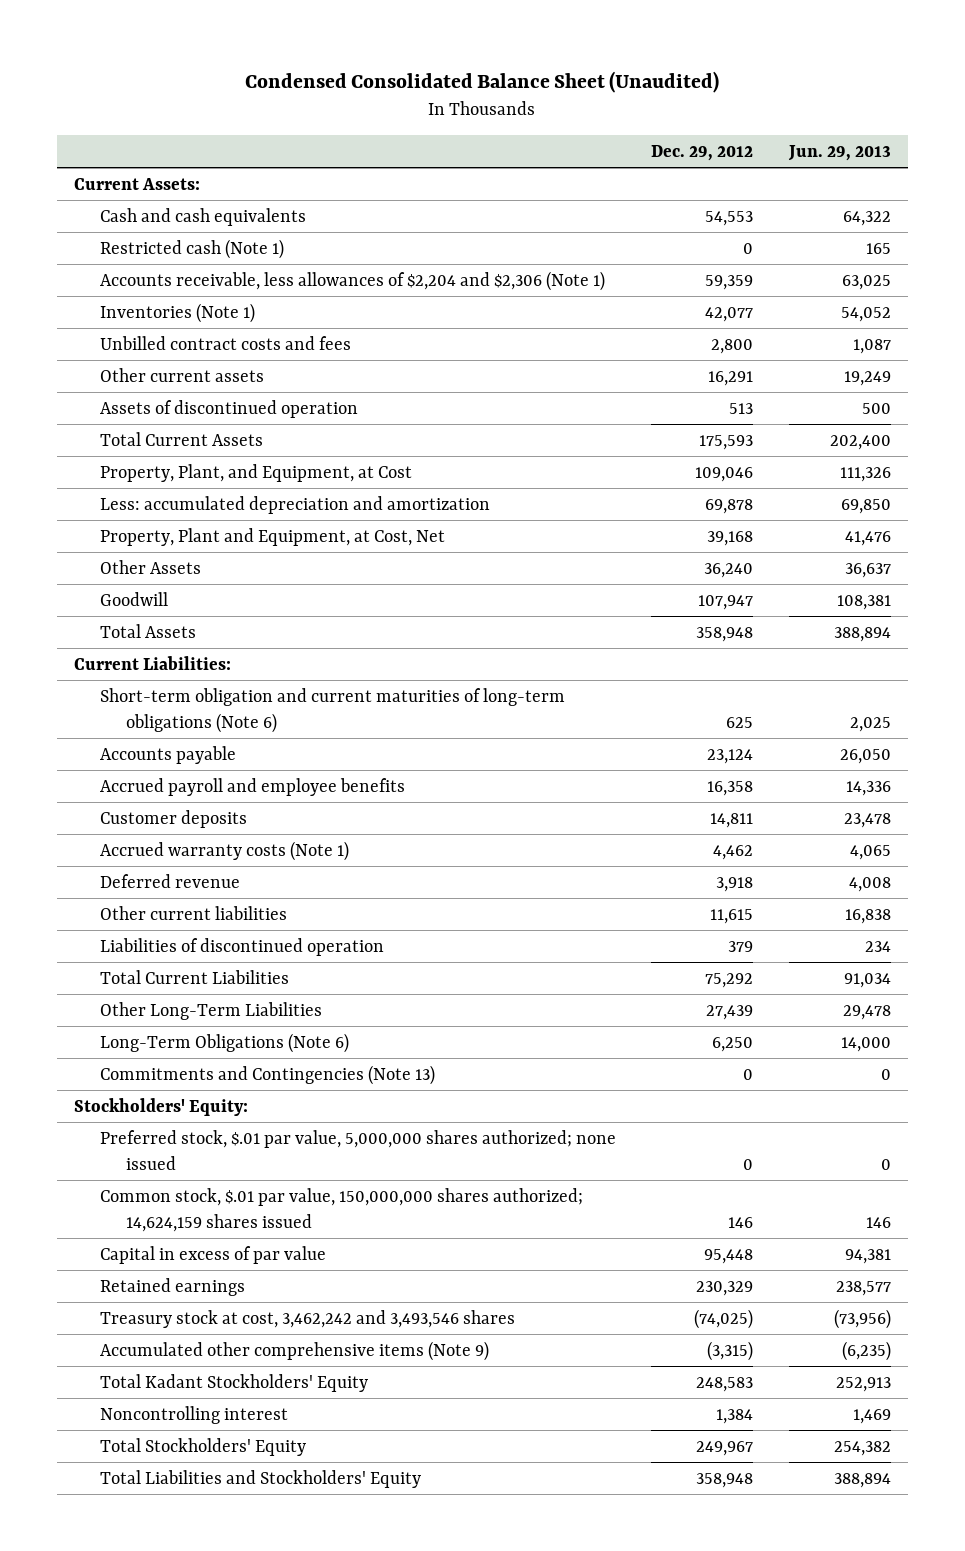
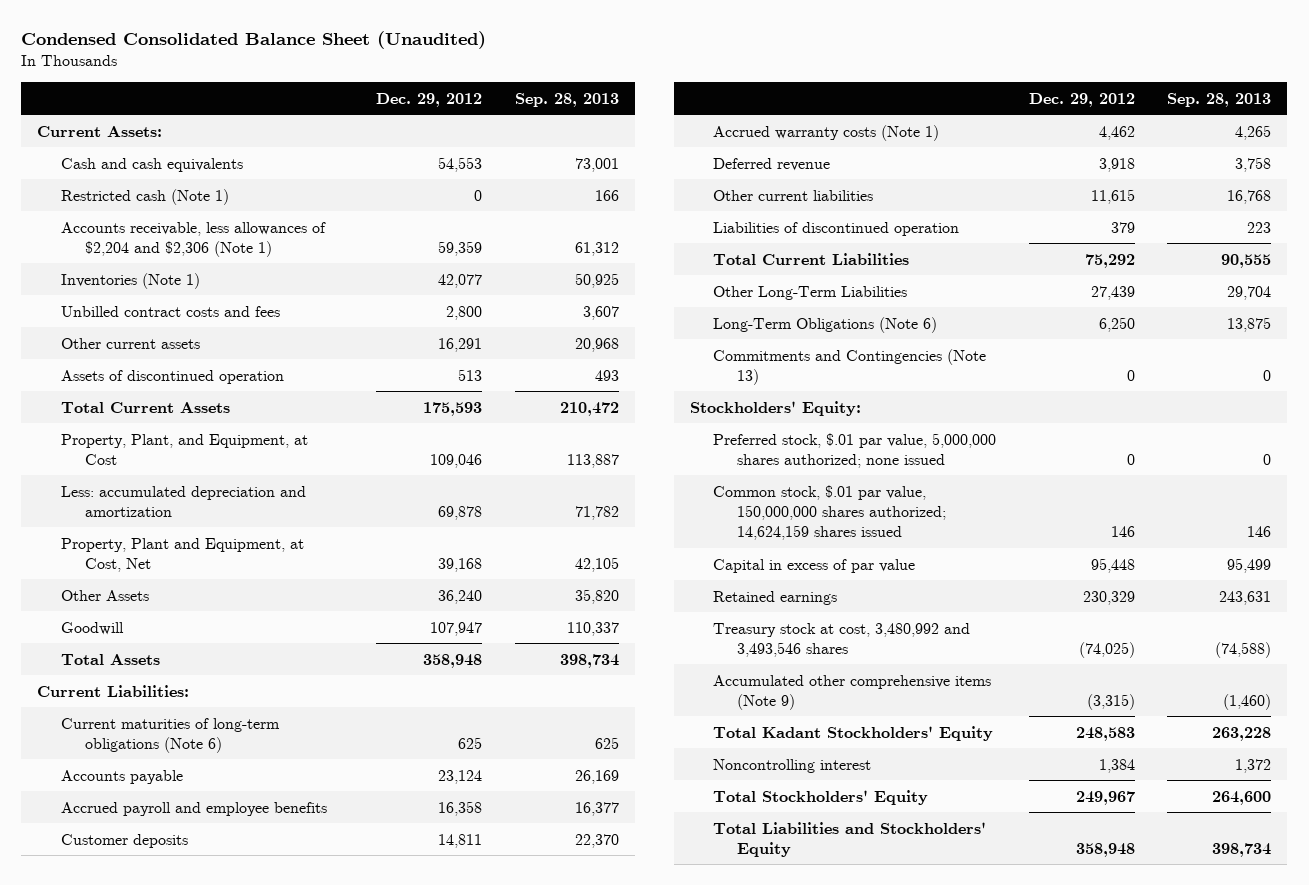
[787,144,891,161] Jun. 29, 2013 -> none
none -> [514,92,619,107] Sep. 28, 2013
[100,687,566,733] Short-term obligation and current maturities of long-term obligations (Note 6) -> [61,717,281,753] Current maturities of long-term obligations (Note 6)
[100,1309,516,1328] Treasury stock at cost, 3,462,242 and 3,493,546 shares -> [713,622,971,657] Treasury stock at cost, 3,480,992 and 3,493,546 shares

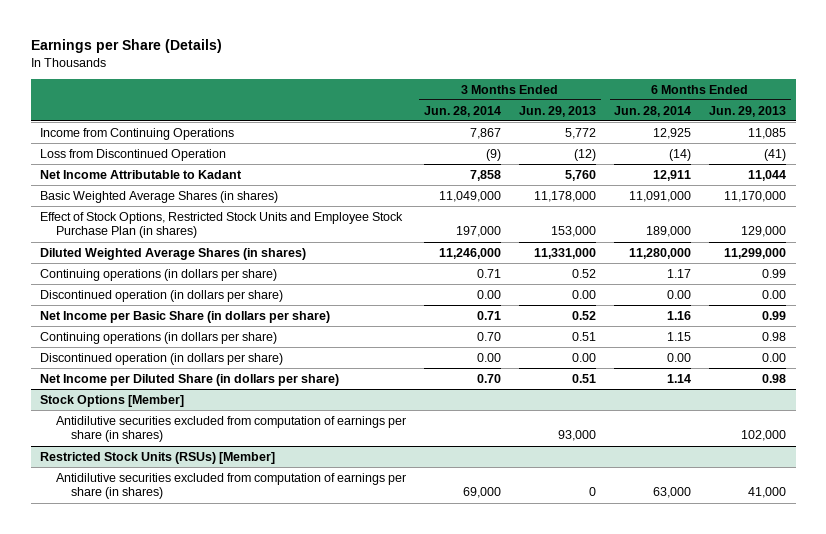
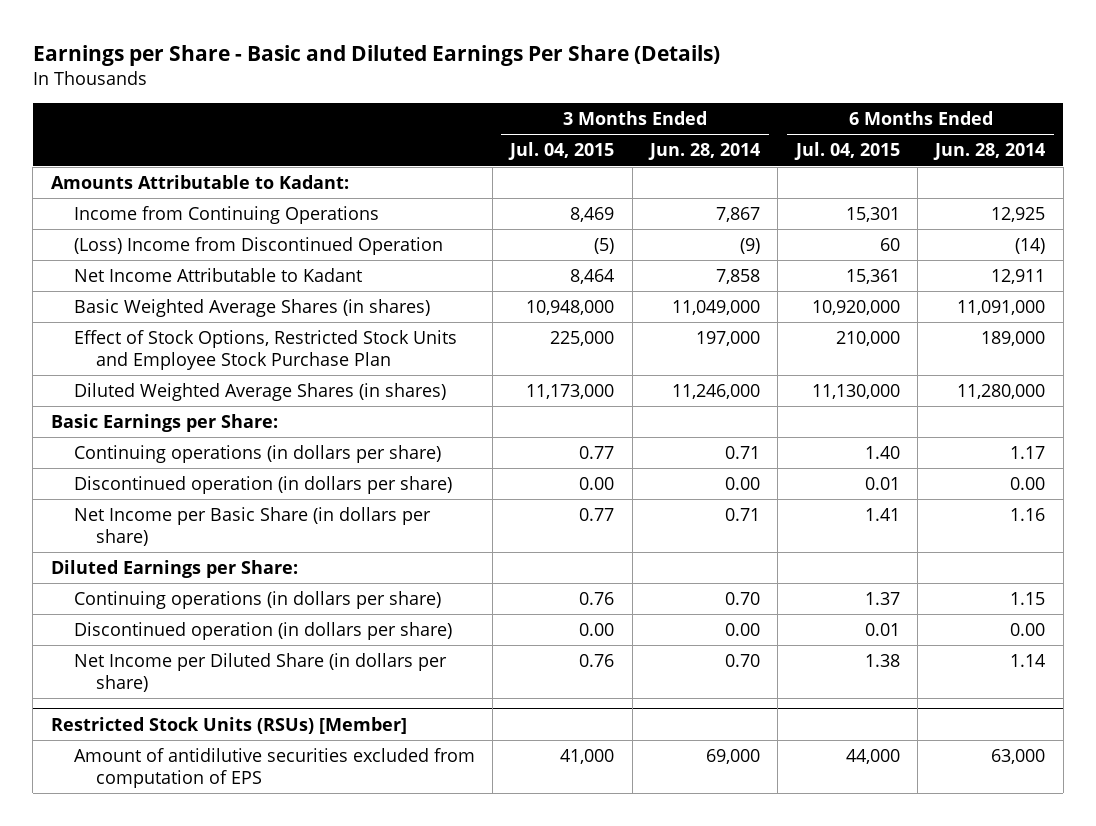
[30,38,222,53] Earnings per Share (Details) -> [32,44,720,66] Earnings per Share - Basic and Diluted Earnings Per Share (Details)
[519,105,597,117] Jun. 29, 2013 -> none
[709,105,787,117] Jun. 29, 2013 -> none
none -> [508,142,615,161] Jul. 04, 2015
none -> [793,142,900,161] Jul. 04, 2015
none -> [50,175,349,190] Amounts Attributable to Kadant:
[39,148,226,161] Loss from Discontinued Operation -> [73,237,443,256] (Loss) Income from Discontinued Operation
[39,211,403,239] Effect of Stock Options, Restricted Stock Units and Employee Stock Purchase Plan (in shares) -> [73,330,457,370] Effect of Stock Options, Restricted Stock Units and Employee Stock Purchase Plan
none -> [50,414,278,433] Basic Earnings per Share:
none -> [50,560,298,579] Diluted Earnings per Share:
[39,394,184,407] Stock Options [Member] -> none
[55,415,406,443] Antidilutive securities excluded from computation of earnings per share (in shares) -> none
[55,472,406,500] Antidilutive securities excluded from computation of earnings per share (in shares) -> [73,748,475,788] Amount of antidilutive securities excluded from computation of EPS

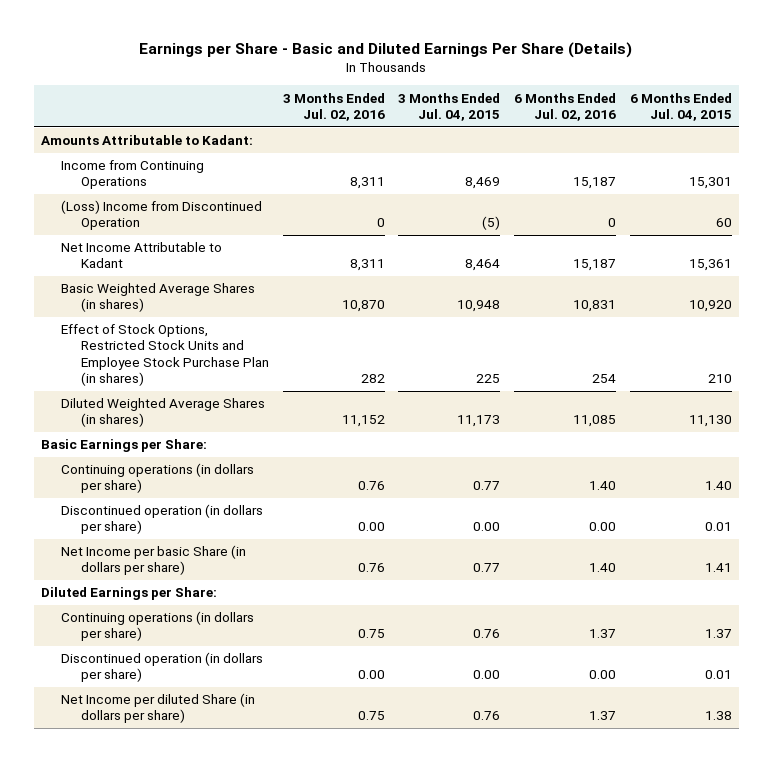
[647,143,760,161] Jun. 28, 2014 -> none
[933,143,1046,161] Jun. 28, 2014 -> none
none -> [282,92,385,121] 3 Months Ended Jul. 02, 2016
none -> [514,92,617,121] 6 Months Ended Jul. 02, 2016
[526,300,615,316] 10,948,000 -> [457,300,501,313] 10,948
[811,300,900,316] 10,920,000 -> [688,300,732,313] 10,920
[73,330,457,370] Effect of Stock Options, Restricted Stock Units and Employee Stock Purchase Plan -> [60,324,269,386] Effect of Stock Options, Restricted Stock Units and Employee Stock Purchase Plan (in shares)
[550,331,615,347] 225,000 -> [476,373,501,383] 225
[835,331,900,347] 210,000 -> [707,373,732,383] 210
[526,384,615,400] 11,173,000 -> [457,415,501,428] 11,173
[811,384,900,400] 11,130,000 -> [688,415,732,428] 11,130
[73,507,431,546] Net Income per Basic Share (in dollars per share) -> [60,545,246,576] Net Income per basic Share (in dollars per share)
[50,716,407,734] Restricted Stock Units (RSUs) [Member] -> none
[73,748,475,788] Amount of antidilutive securities excluded from computation of EPS -> none
[73,653,447,692] Net Income per Diluted Share (in dollars per share) -> [60,693,255,724] Net Income per diluted Share (in dollars per share)

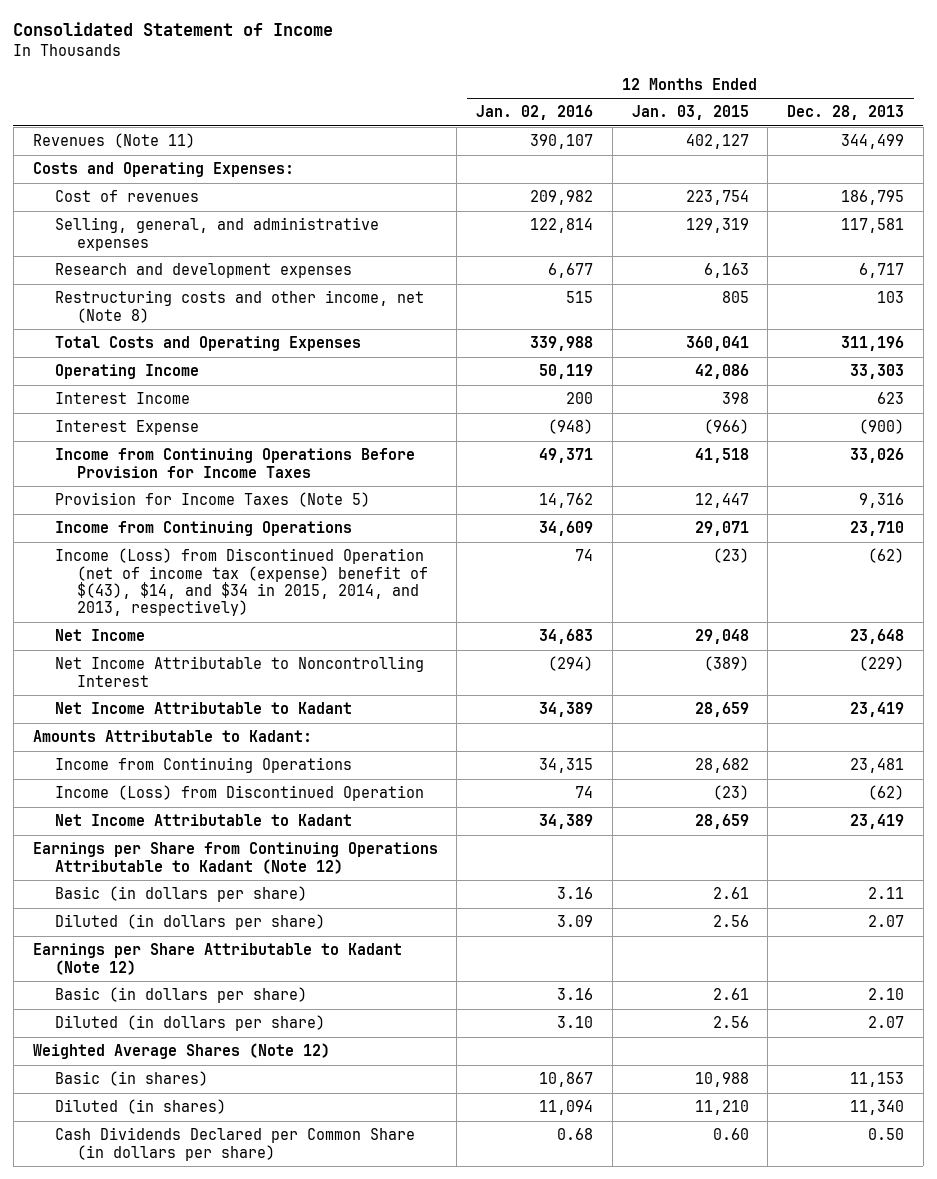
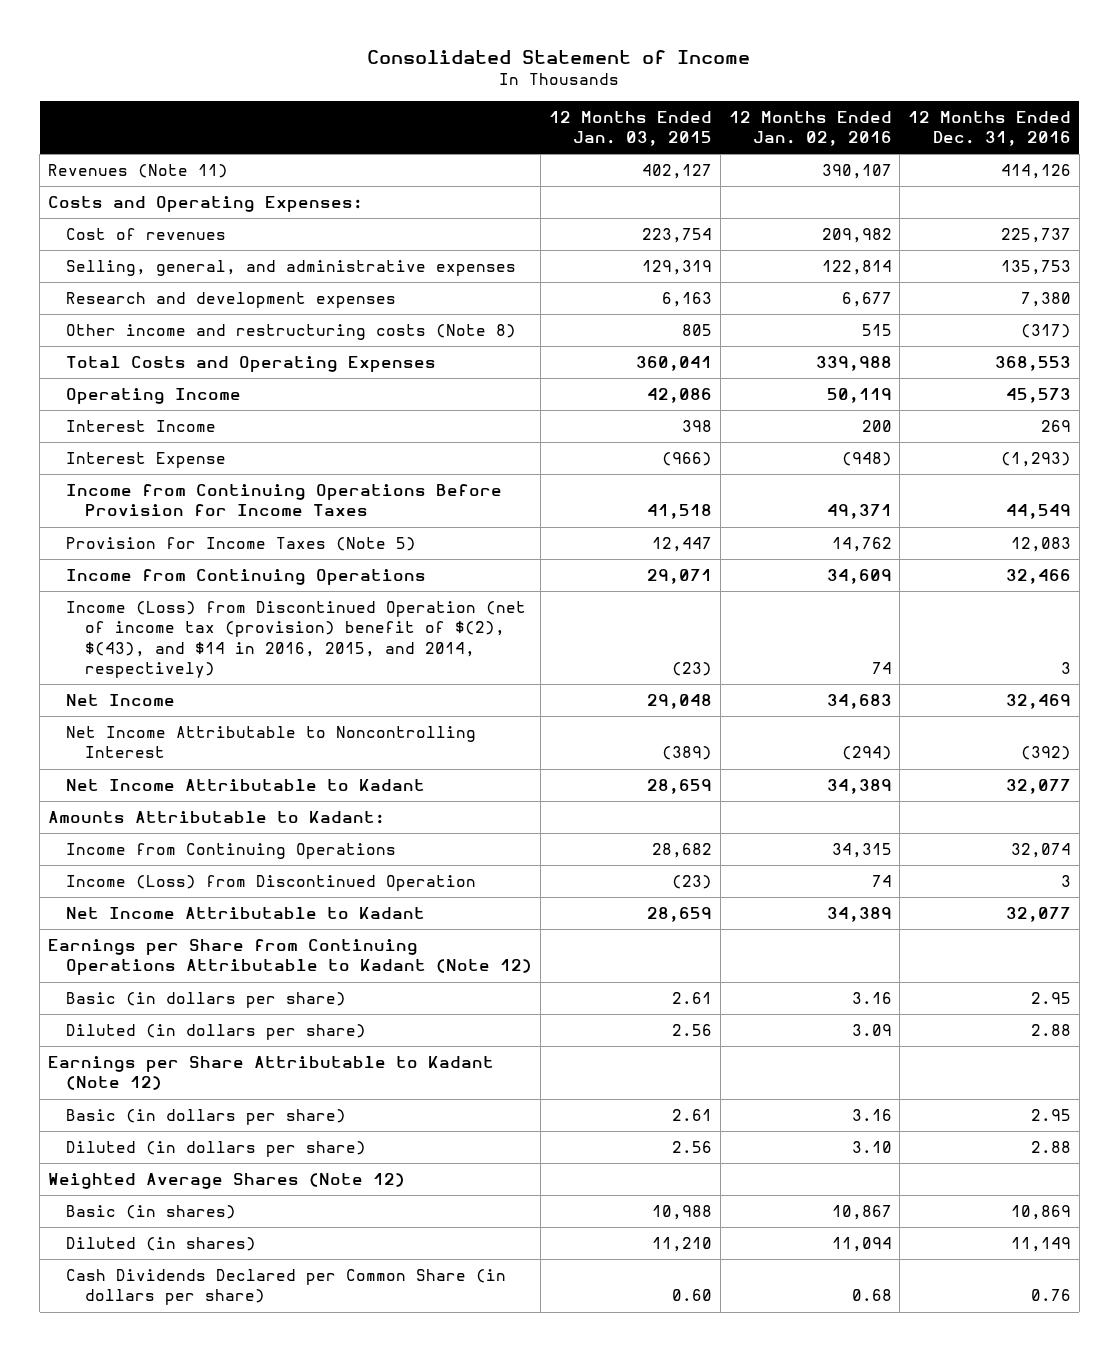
[787,105,905,121] Dec. 28, 2013 -> none
none -> [908,110,1072,147] 12 Months Ended Dec. 31, 2016
[54,290,424,323] Restructuring costs and other income, net (Note 8) -> [66,324,517,341] Other income and restructuring costs (Note 8)
[54,548,429,617] Income (Loss) from Discontinued Operation (net of income tax (expense) benefit of $(43), $14, and $34 in 2015, 2014, and 2013, respectively) -> [66,601,527,679] Income (Loss) from Discontinued Operation (net of income tax (provision) benefit of $(2), $(43), and $14 in 2016, 2015, and 2014, respectively)

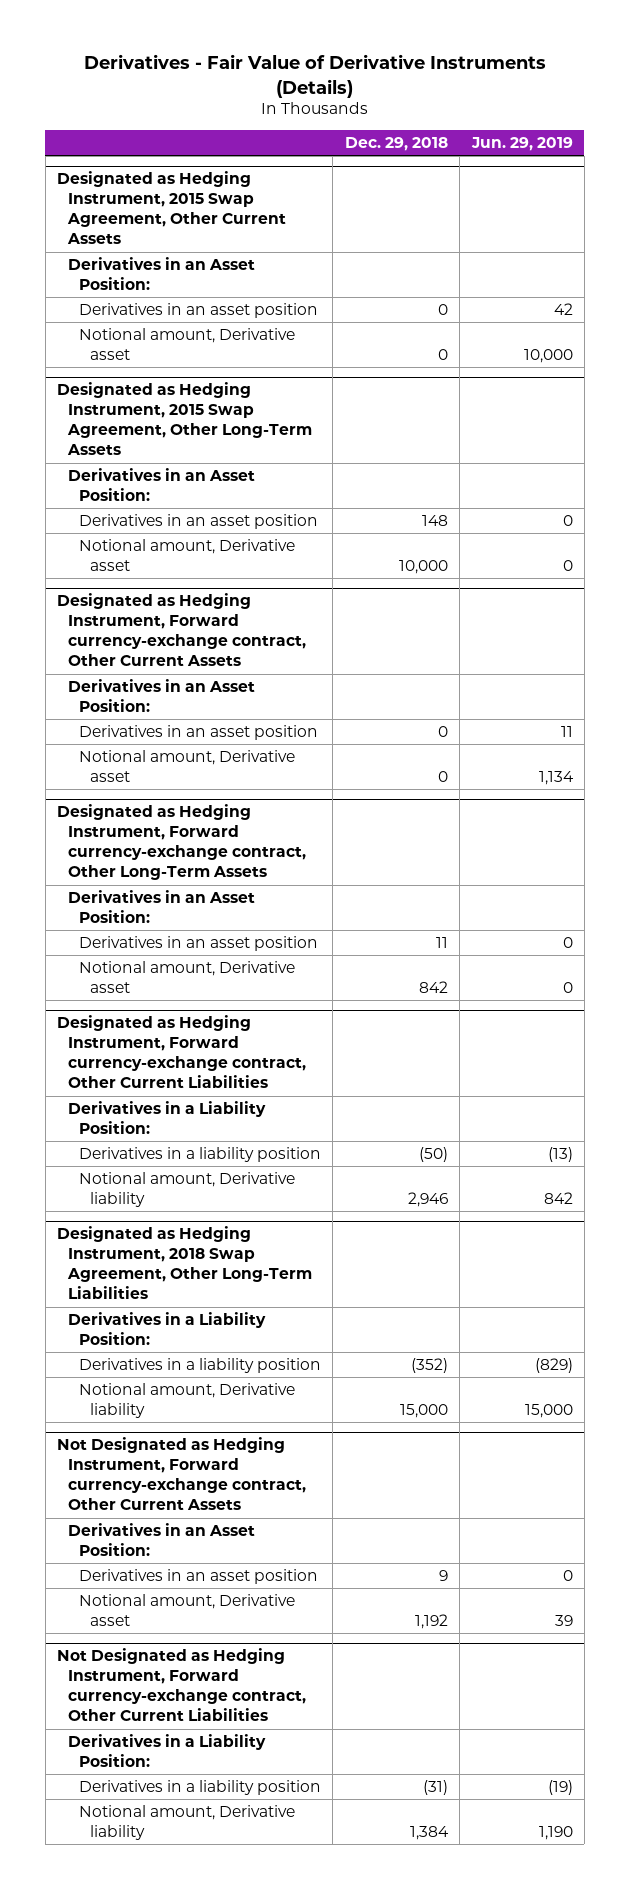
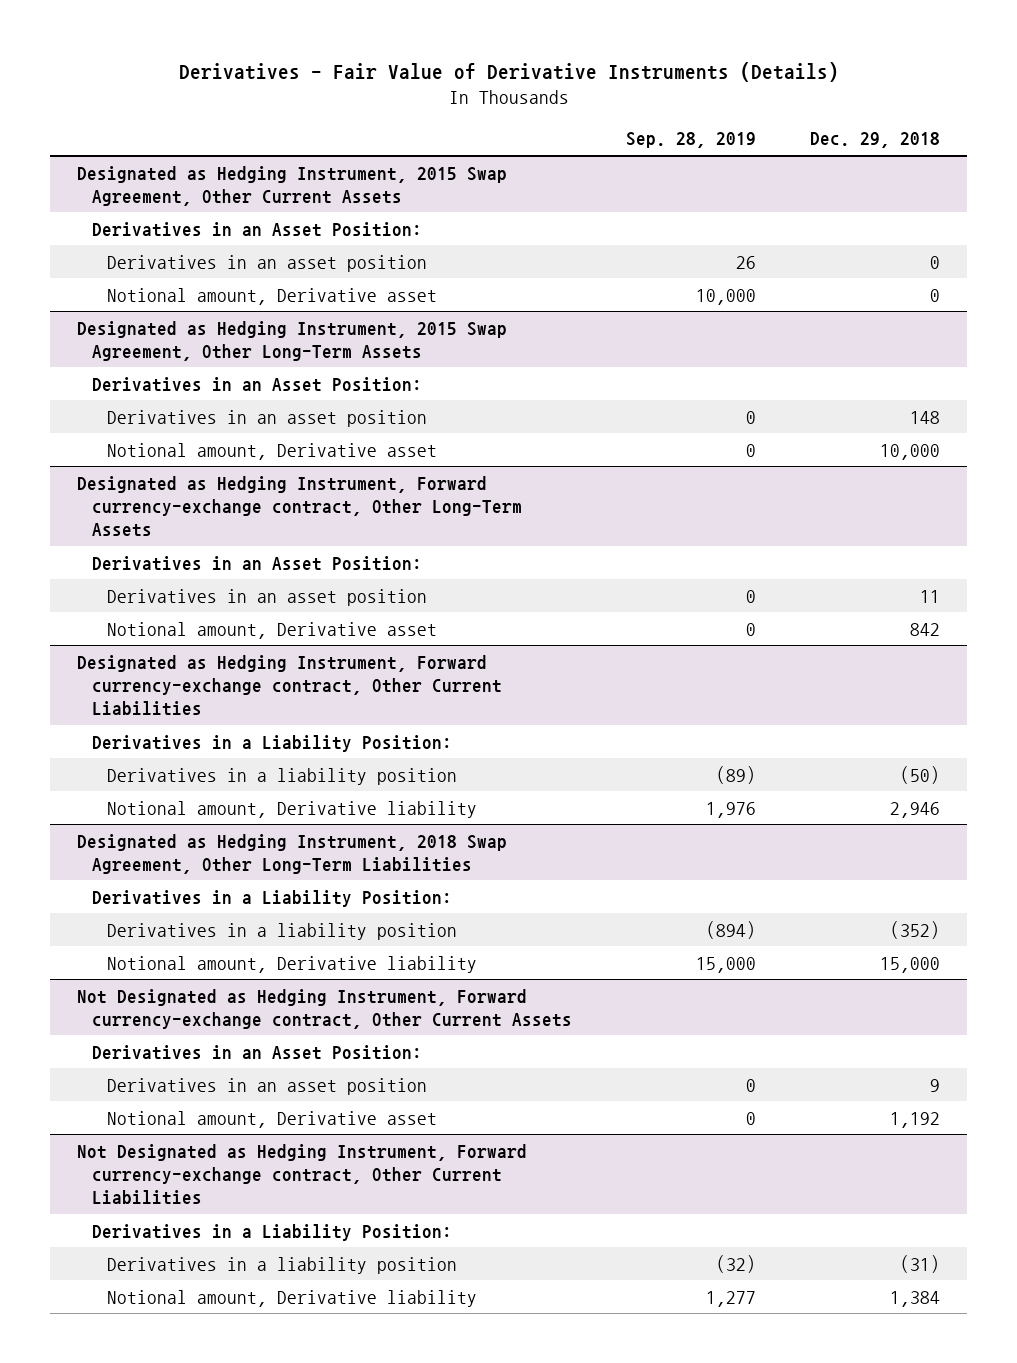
[470,137,573,152] Jun. 29, 2019 -> none
none -> [625,132,756,149] Sep. 28, 2019
[57,593,307,667] Designated as Hedging Instrument, Forward currency-exchange contract, Other Current Assets -> none
[68,679,256,713] Derivatives in an Asset Position: -> none
[79,725,319,741] Derivatives in an asset position -> none
[79,750,296,783] Notional amount, Derivative asset -> none

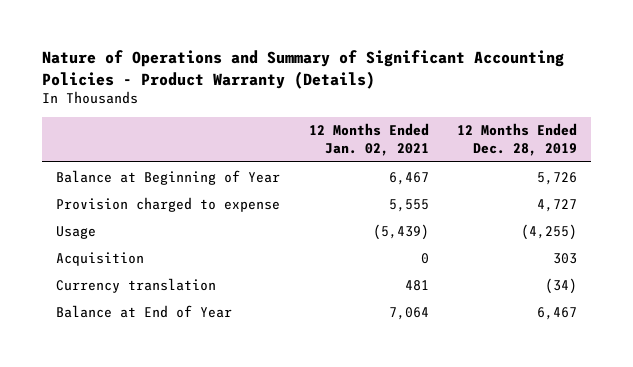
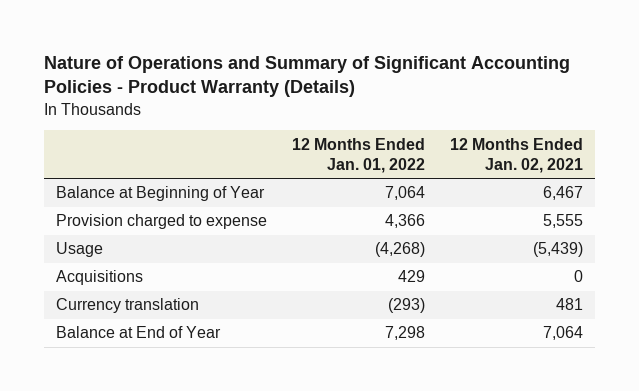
[456,123,577,157] 12 Months Ended Dec. 28, 2019 -> none
none -> [292,137,426,173] 12 Months Ended Jan. 01, 2022
[56,251,145,266] Acquisition -> [56,270,144,286] Acquisitions

